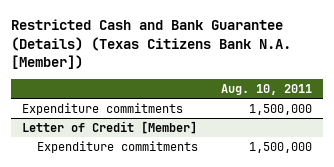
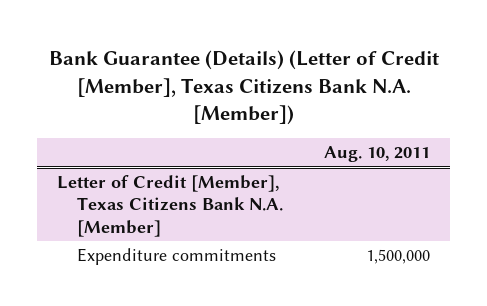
[11,18,292,70] Restricted Cash and Bank Guarantee (Details) (Texas Citizens Bank N.A. [Member]) -> [48,49,439,126] Bank Guarantee (Details) (Letter of Credit [Member], Texas Citizens Bank N.A. [Member])
[22,102,184,115] Expenditure commitments -> none
[22,120,198,134] Letter of Credit [Member] -> none
none -> [57,174,283,237] Letter of Credit [Member], Texas Citizens Bank N.A. [Member]

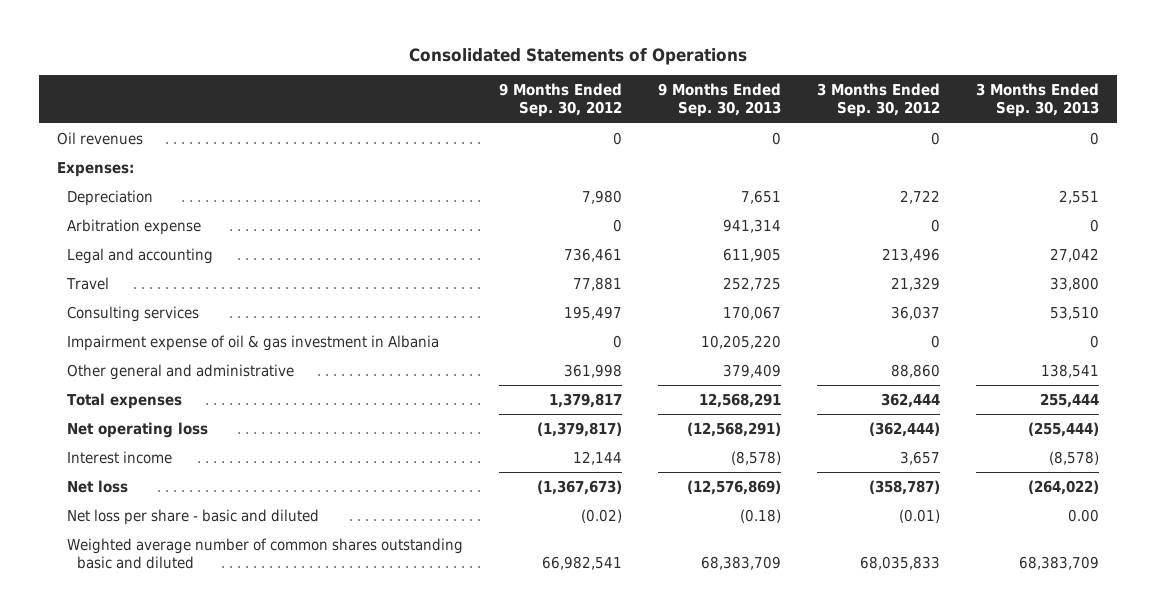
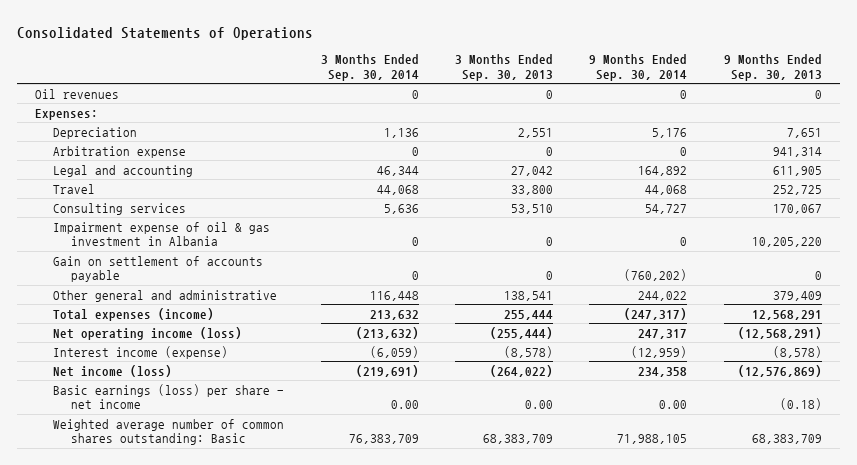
[498,83,622,118] 9 Months Ended Sep. 30, 2012 -> none
[816,83,940,118] 3 Months Ended Sep. 30, 2012 -> none
none -> [320,53,419,81] 3 Months Ended Sep. 30, 2014
none -> [589,53,688,81] 9 Months Ended Sep. 30, 2014
none -> [53,255,264,283] Gain on settlement of accounts payable
[67,392,183,409] Total expenses -> [53,307,215,321] Total expenses (income)
[67,421,209,438] Net operating loss -> [53,326,243,340] Net operating income (loss)
[67,450,173,464] Interest income -> [53,345,229,359] Interest income (expense)
[67,479,129,493] Net loss -> [53,364,173,377] Net income (loss)
[67,508,320,525] Net loss per share - basic and diluted -> [53,383,285,410] Basic earnings (loss) per share - net income
[67,537,464,569] Weighted average number of common shares outstanding basic and diluted -> [53,418,285,446] Weighted average number of common shares outstanding: Basic

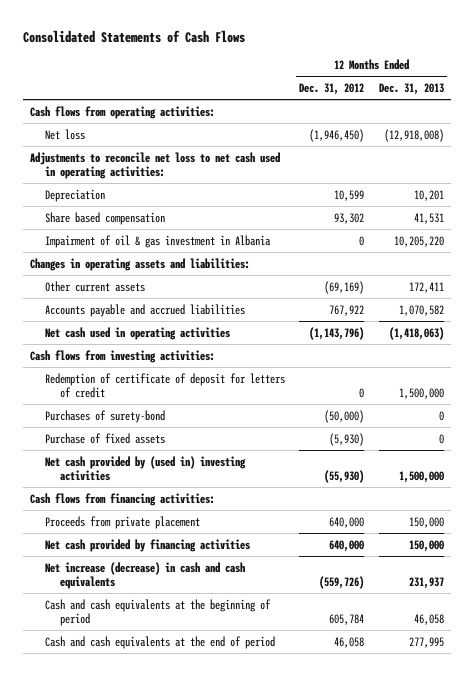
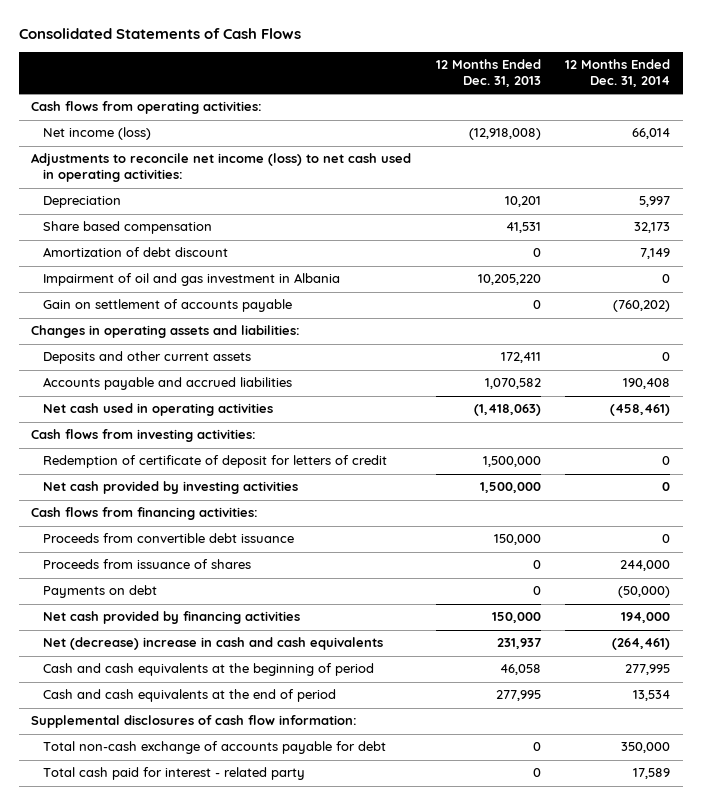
[299,83,365,96] Dec. 31, 2012 -> none
none -> [565,59,671,88] 12 Months Ended Dec. 31, 2014
[45,128,86,140] Net loss -> [43,127,152,141] Net income (loss)
[29,151,280,179] Adjustments to reconcile net loss to net cash used in operating activities: -> [31,153,412,183] Adjustments to reconcile net income (loss) to net cash used in operating activities:
none -> [43,247,229,258] Amortization of debt discount
[45,234,272,248] Impairment of oil & gas investment in Albania -> [43,273,341,287] Impairment of oil and gas investment in Albania
none -> [43,299,293,313] Gain on settlement of accounts payable
[45,280,146,292] Other current assets -> [43,351,252,365] Deposits and other current assets
[45,409,166,423] Purchases of surety-bond -> none
[45,432,166,444] Purchase of fixed assets -> none
[45,455,247,481] Net cash provided by (used in) investing activities -> [43,481,299,495] Net cash provided by investing activities
[45,515,201,529] Proceeds from private placement -> [43,533,295,544] Proceeds from convertible debt issuance
none -> [43,559,252,570] Proceeds from issuance of shares
none -> [43,585,158,599] Payments on debt
[45,561,246,589] Net increase (decrease) in cash and cash equivalents -> [43,637,384,651] Net (decrease) increase in cash and cash equivalents
none -> [31,715,358,729] Supplemental disclosures of cash flow information:
none -> [43,741,387,755] Total non-cash exchange of accounts payable for debt
none -> [43,767,306,781] Total cash paid for interest - related party

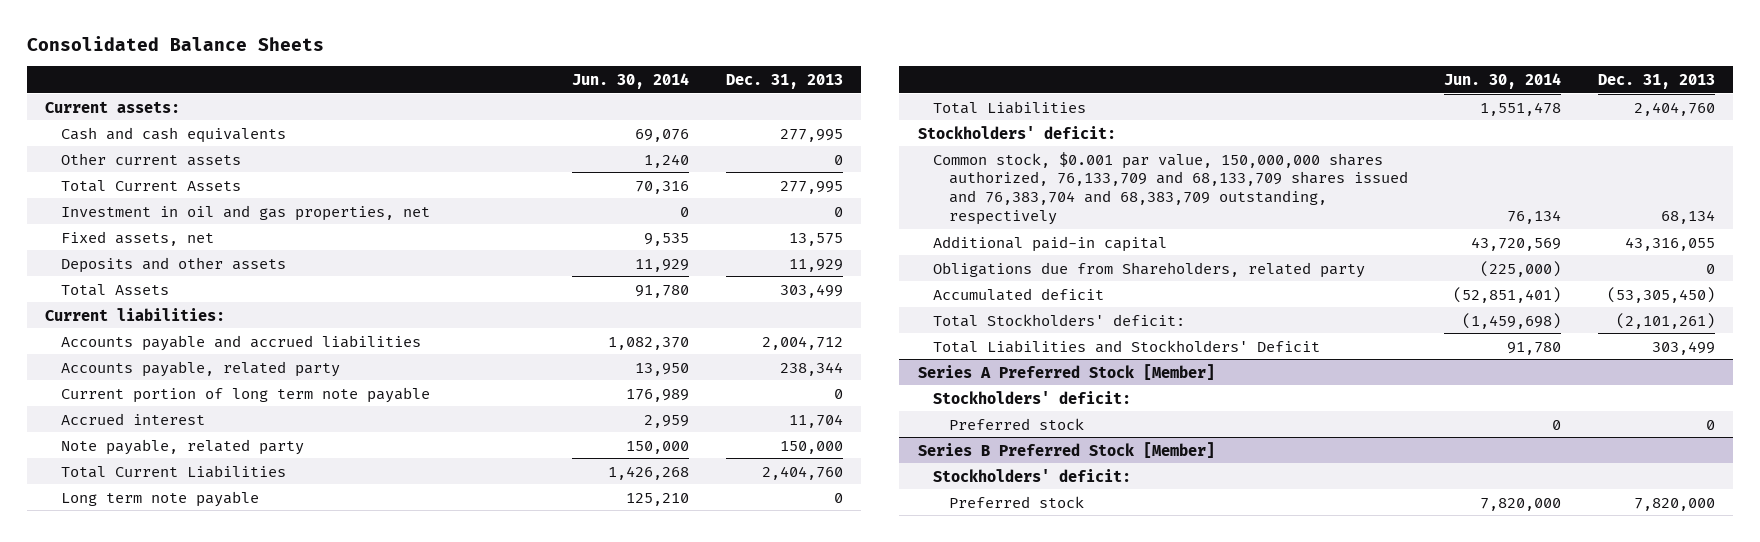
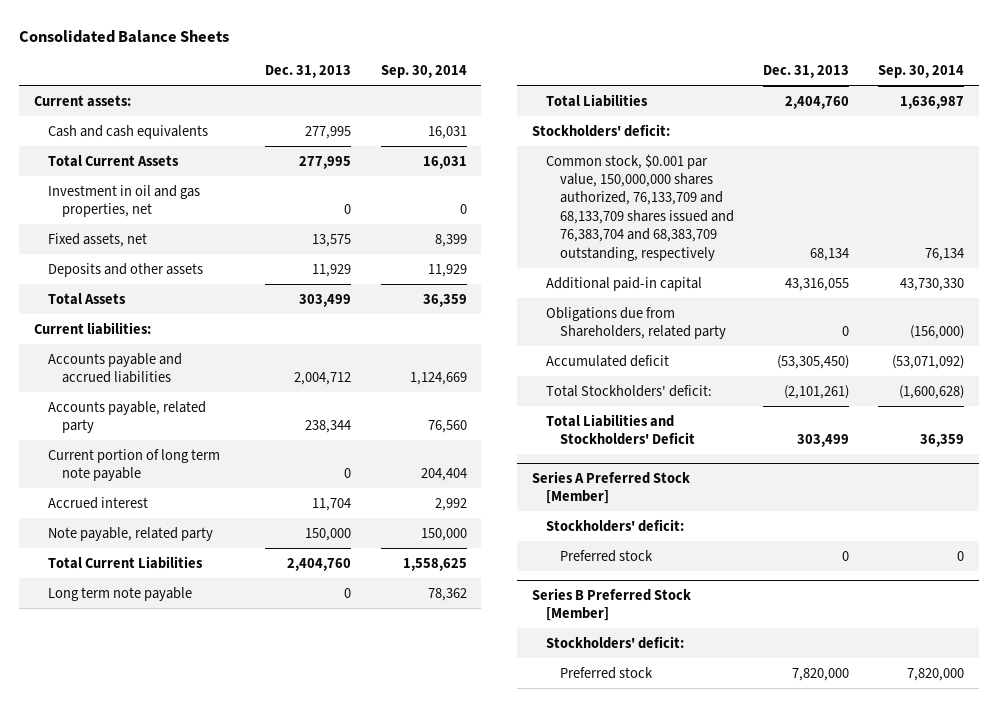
[572,72,690,89] Jun. 30, 2014 -> none
none -> [380,65,467,79] Sep. 30, 2014
[61,152,242,166] Other current assets -> none

